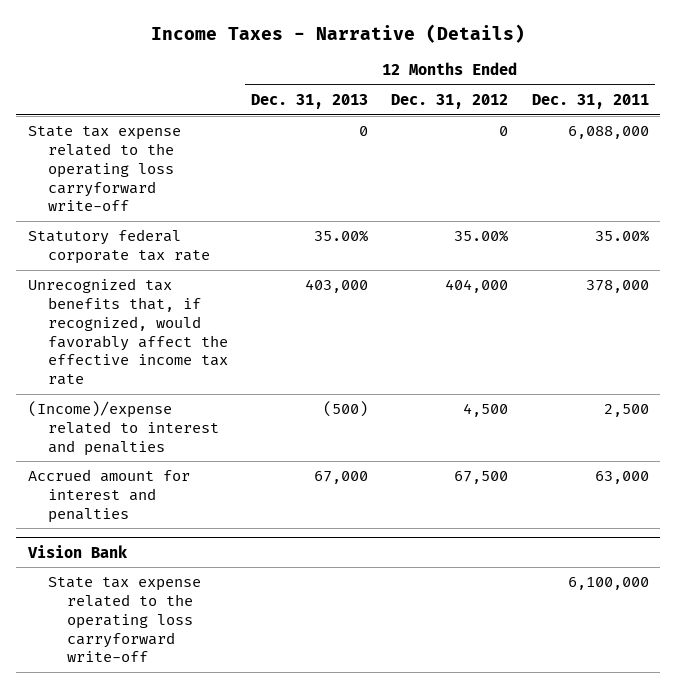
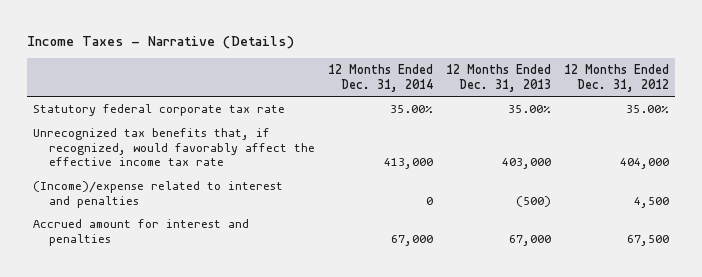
[531,94,649,110] Dec. 31, 2011 -> none
none -> [328,64,434,92] 12 Months Ended Dec. 31, 2014
[27,126,181,212] State tax expense related to the operating loss carryforward write-off -> none
[27,544,128,558] Vision Bank -> none
[47,577,201,663] State tax expense related to the operating loss carryforward write-off -> none

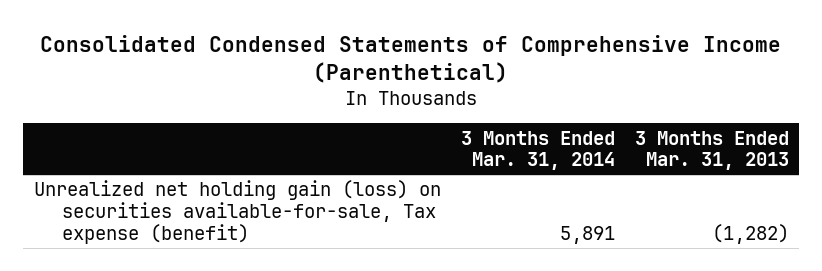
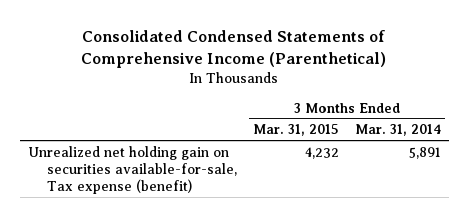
[634,130,789,171] 3 Months Ended Mar. 31, 2013 -> none
none -> [252,124,339,137] Mar. 31, 2015
[33,180,441,244] Unrealized net holding gain (loss) on securities available-for-sale, Tax expense (benefit) -> [28,145,237,195] Unrealized net holding gain on securities available-for-sale, Tax expense (benefit)

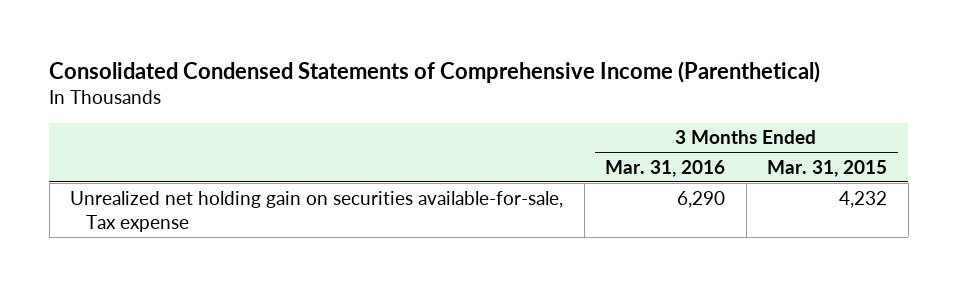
[354,124,441,137] Mar. 31, 2014 -> none
none -> [605,159,726,177] Mar. 31, 2016
[28,145,237,195] Unrealized net holding gain on securities available-for-sale, Tax expense (benefit) -> [70,190,564,232] Unrealized net holding gain on securities available-for-sale, Tax expense

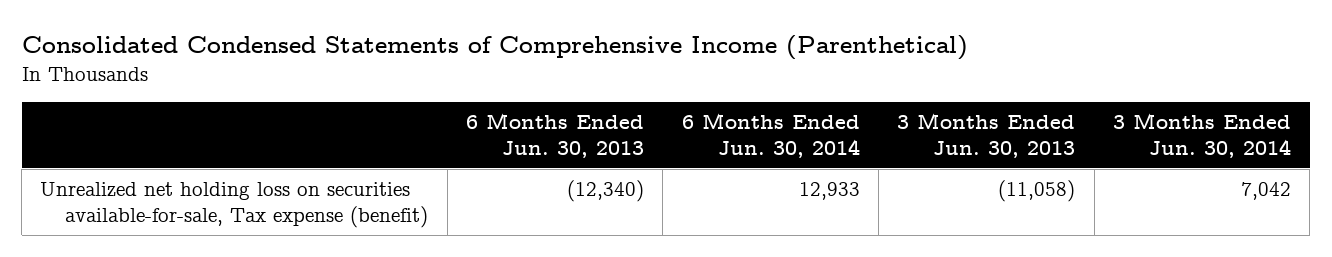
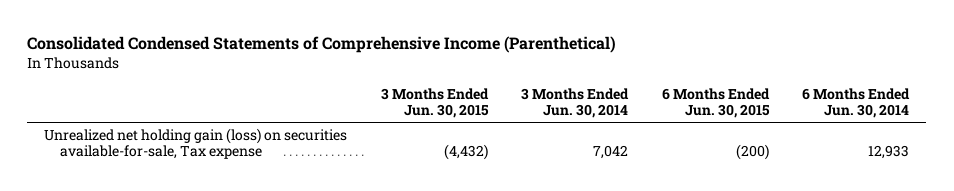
[465,112,644,158] 6 Months Ended Jun. 30, 2013 -> none
[897,112,1076,158] 3 Months Ended Jun. 30, 2013 -> none
none -> [380,88,489,119] 3 Months Ended Jun. 30, 2015
none -> [661,88,770,119] 6 Months Ended Jun. 30, 2015
[40,182,429,228] Unrealized net holding loss on securities available-for-sale, Tax expense (benefit) -> [44,128,348,160] Unrealized net holding gain (loss) on securities available-for-sale, Tax expense

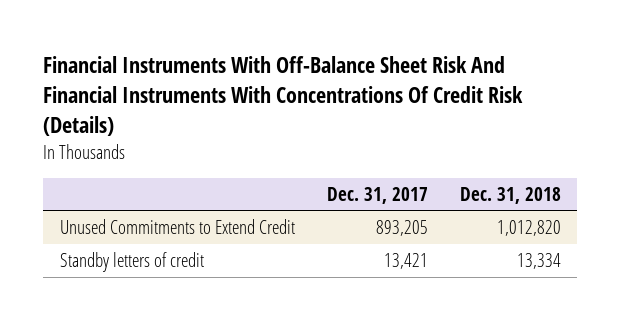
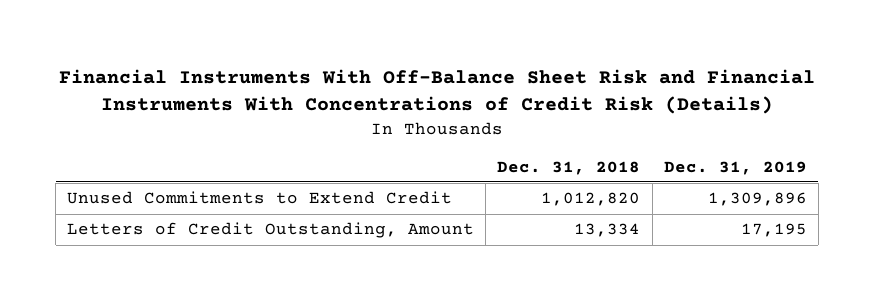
[43,56,524,136] Financial Instruments With Off-Balance Sheet Risk And Financial Instruments With Concentrations Of Credit Risk (Details) -> [58,68,815,115] Financial Instruments With Off-Balance Sheet Risk and Financial Instruments With Concentrations of Credit Risk (Details)
[326,187,428,205] Dec. 31, 2017 -> none
none -> [663,160,807,175] Dec. 31, 2019
[59,252,204,273] Standby letters of credit -> [67,222,475,239] Letters of Credit Outstanding, Amount

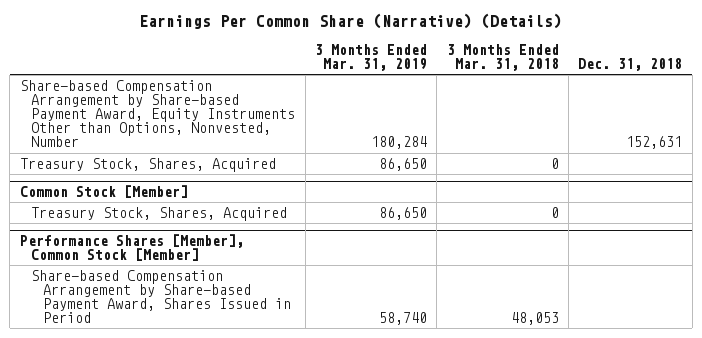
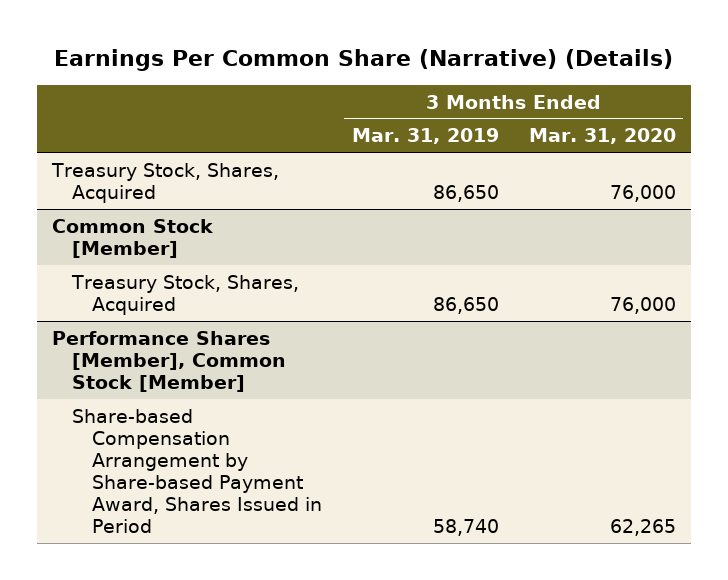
[446,43,559,71] 3 Months Ended Mar. 31, 2018 -> none
[578,57,683,71] Dec. 31, 2018 -> none
none -> [528,128,676,145] Mar. 31, 2020
[19,79,296,148] Share-based Compensation Arrangement by Share-based Payment Award, Equity Instruments Other than Options, Nonvested, Number -> none

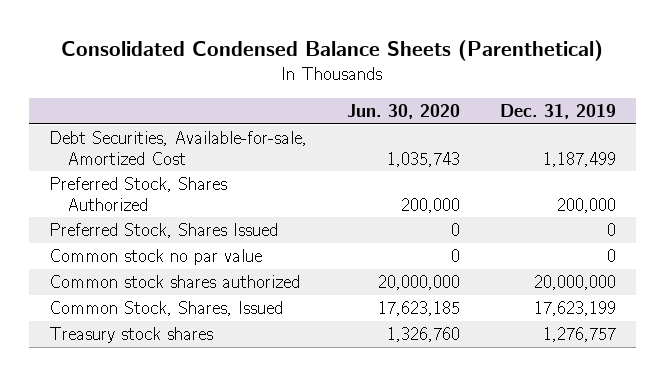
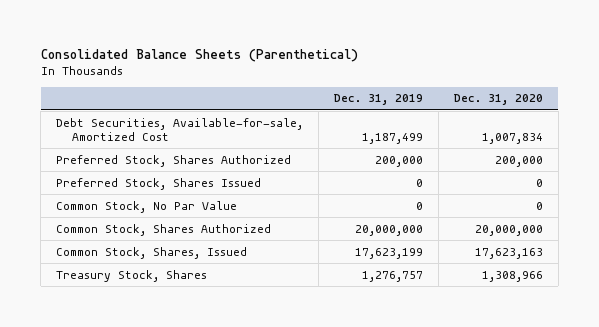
[61,40,604,62] Consolidated Condensed Balance Sheets (Parenthetical) -> [40,49,358,63] Consolidated Balance Sheets (Parenthetical)
[346,103,460,119] Jun. 30, 2020 -> none
none -> [453,94,543,106] Dec. 31, 2020
[48,248,262,265] Common stock no par value -> [56,200,238,213] Common Stock, No Par Value
[48,274,300,288] Common stock shares authorized -> [56,223,272,236] Common Stock, Shares Authorized
[48,326,213,343] Treasury stock shares -> [56,269,208,282] Treasury Stock, Shares

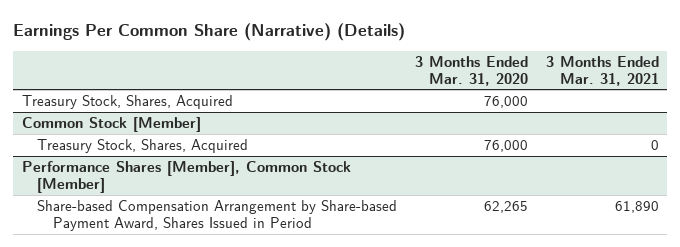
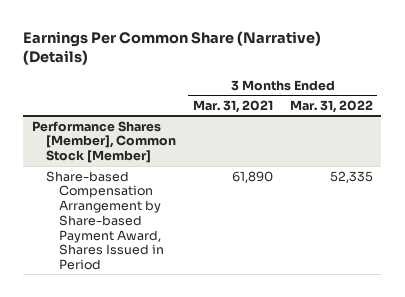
[414,55,528,86] 3 Months Ended Mar. 31, 2020 -> none
none -> [289,99,373,113] Mar. 31, 2022
[21,94,233,109] Treasury Stock, Shares, Acquired -> none
[21,116,201,132] Common Stock [Member] -> none
[37,138,249,153] Treasury Stock, Shares, Acquired -> none

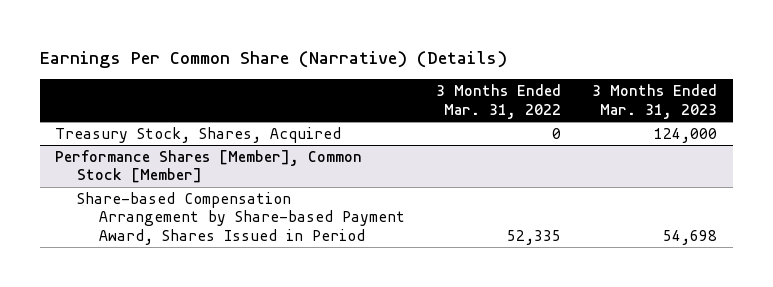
[192,99,273,113] Mar. 31, 2021 -> none
none -> [592,84,718,119] 3 Months Ended Mar. 31, 2023
none -> [55,126,342,143] Treasury Stock, Shares, Acquired

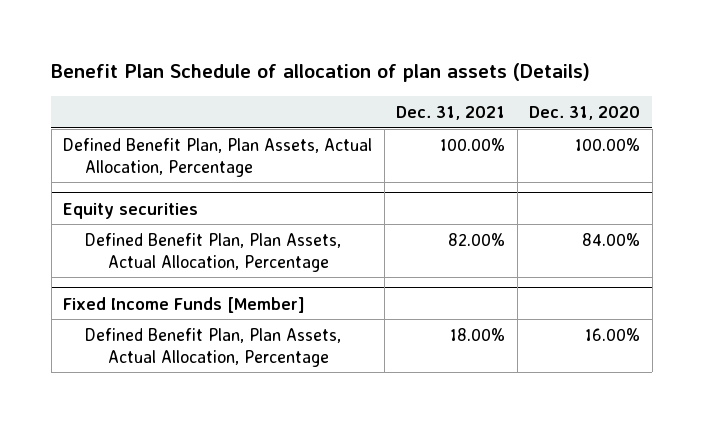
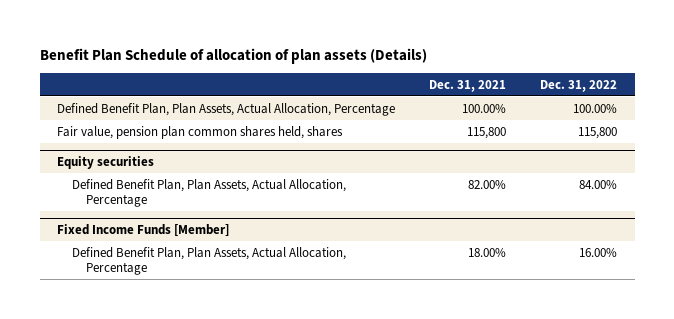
[529,105,641,120] Dec. 31, 2020 -> none
none -> [540,79,618,92] Dec. 31, 2022
none -> [57,125,344,139] Fair value, pension plan common shares held, shares

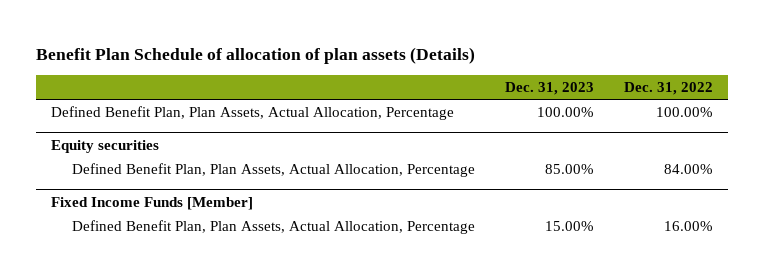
[429,79,507,92] Dec. 31, 2021 -> none
none -> [505,82,595,96] Dec. 31, 2023
[57,125,344,139] Fair value, pension plan common shares held, shares -> none

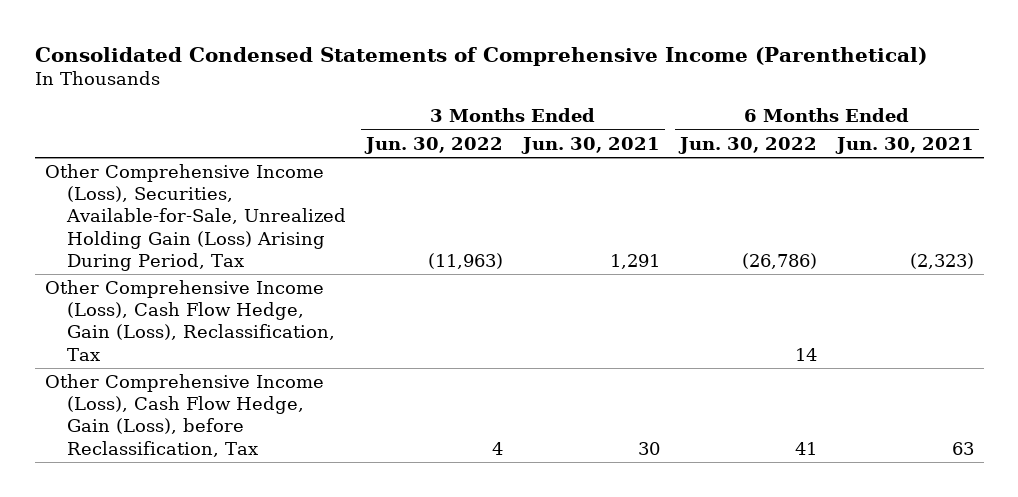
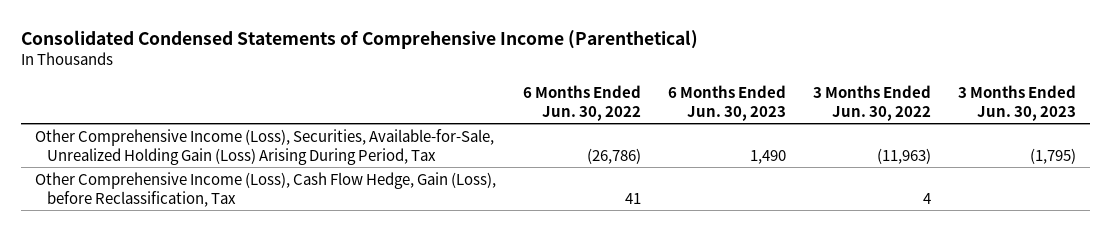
[521,136,661,154] Jun. 30, 2021 -> none
[834,136,974,154] Jun. 30, 2021 -> none
none -> [667,84,786,121] 6 Months Ended Jun. 30, 2023
none -> [958,84,1077,121] 3 Months Ended Jun. 30, 2023
[44,280,336,361] Other Comprehensive Income (Loss), Cash Flow Hedge, Gain (Loss), Reclassification, Tax -> none

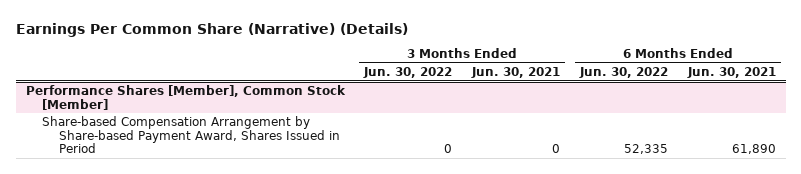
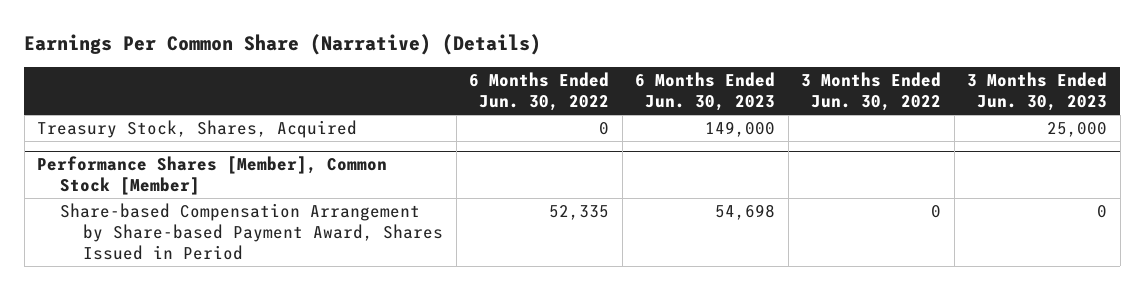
[471,66,561,78] Jun. 30, 2021 -> none
[686,66,776,78] Jun. 30, 2021 -> none
none -> [635,72,776,112] 6 Months Ended Jun. 30, 2023
none -> [967,72,1108,112] 3 Months Ended Jun. 30, 2023
none -> [37,119,358,138] Treasury Stock, Shares, Acquired

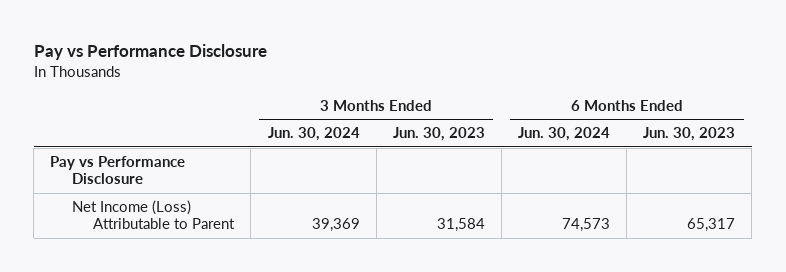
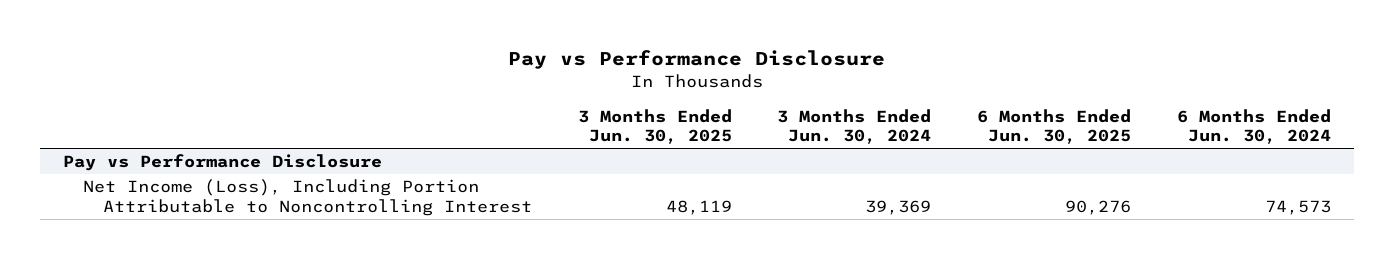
[392,127,485,142] Jun. 30, 2023 -> none
[643,127,736,142] Jun. 30, 2023 -> none
none -> [577,108,732,145] 3 Months Ended Jun. 30, 2025
none -> [977,108,1132,145] 6 Months Ended Jun. 30, 2025
[71,200,236,230] Net Income (Loss) Attributable to Parent -> [83,179,533,216] Net Income (Loss), Including Portion Attributable to Noncontrolling Interest

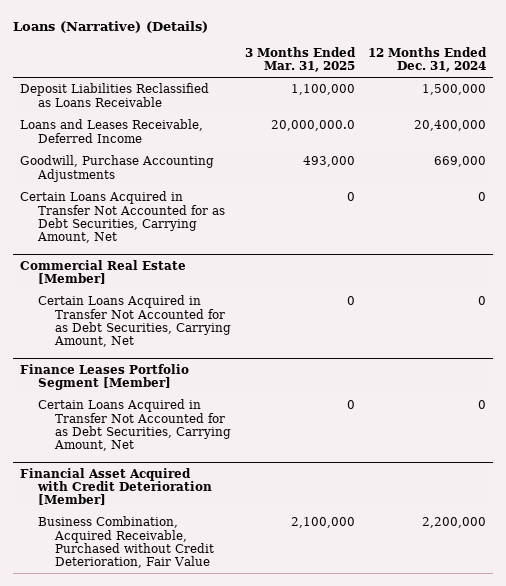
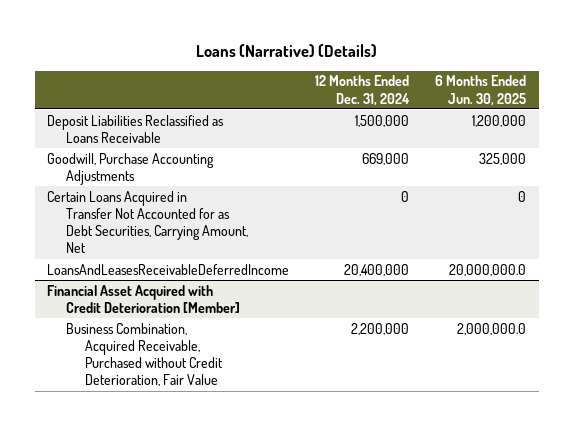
[244,47,356,73] 3 Months Ended Mar. 31, 2025 -> none
none -> [434,75,526,106] 6 Months Ended Jun. 30, 2025
[19,119,203,143] Loans and Leases Receivable, Deferred Income -> none
[19,259,186,285] Commercial Real Estate [Member] -> none
[37,295,232,348] Certain Loans Acquired in Transfer Not Accounted for as Debt Securities, Carrying Amount, Net -> none
[19,363,189,391] Finance Leases Portfolio Segment [Member] -> none
[37,399,232,452] Certain Loans Acquired in Transfer Not Accounted for as Debt Securities, Carrying Amount, Net -> none
none -> [47,263,290,275] LoansAndLeasesReceivableDeferredIncome

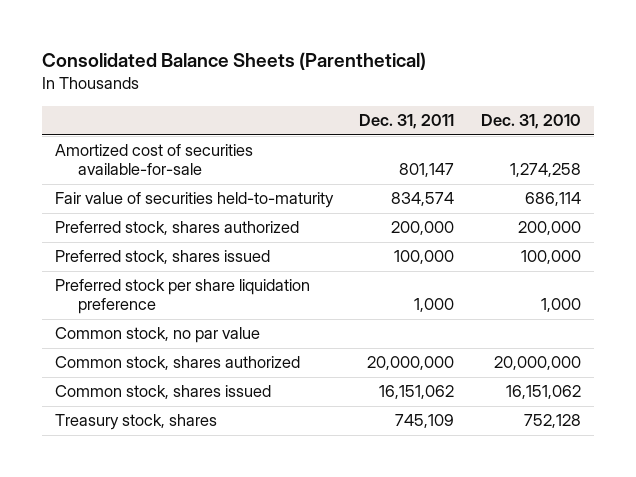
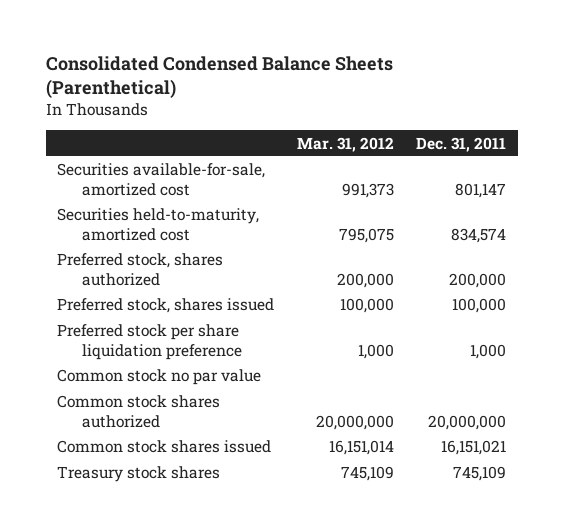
[41,52,426,71] Consolidated Balance Sheets (Parenthetical) -> [45,55,393,98] Consolidated Condensed Balance Sheets (Parenthetical)
[480,114,581,130] Dec. 31, 2010 -> none
none -> [296,136,394,152] Mar. 31, 2012
[54,144,253,176] Amortized cost of securities available-for-sale -> [56,163,265,196] Securities available-for-sale, amortized cost
[54,192,334,209] Fair value of securities held-to-maturity -> [56,208,259,241] Securities held-to-maturity, amortized cost
[54,327,260,344] Common stock, no par value -> [56,369,261,386] Common stock no par value
[54,356,300,371] Common stock, shares authorized -> [56,395,220,428] Common stock shares authorized
[54,385,271,400] Common stock, shares issued -> [56,440,271,454] Common stock shares issued
[379,385,455,400] 16,151,062 -> [441,440,507,456] 16,151,021
[54,414,217,431] Treasury stock, shares -> [56,466,220,483] Treasury stock shares

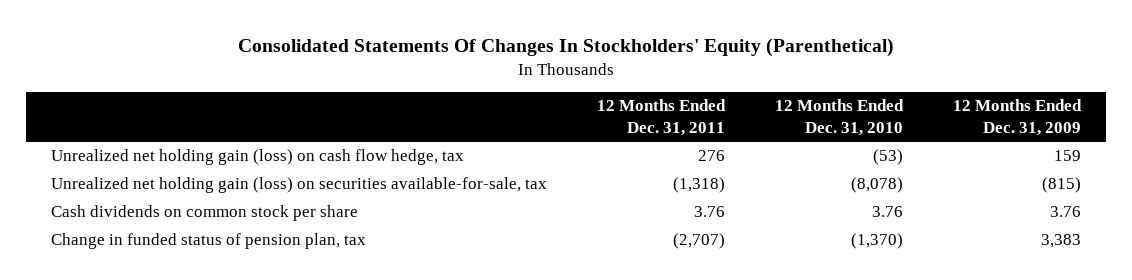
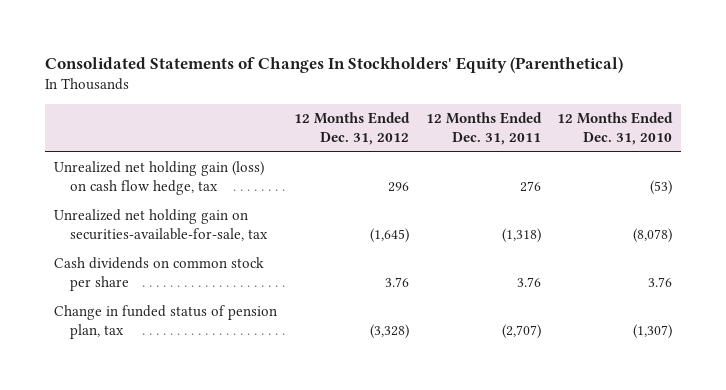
[238,38,895,58] Consolidated Statements Of Changes In Stockholders' Equity (Parenthetical) -> [45,56,624,73] Consolidated Statements of Changes In Stockholders' Equity (Parenthetical)
[953,99,1083,136] 12 Months Ended Dec. 31, 2009 -> none
none -> [293,112,410,145] 12 Months Ended Dec. 31, 2012
[51,177,548,194] Unrealized net holding gain (loss) on securities available-for-sale, tax -> [53,209,268,242] Unrealized net holding gain on securities-available-for-sale, tax
[851,233,904,250] (1,370) -> [633,324,673,340] (1,307)

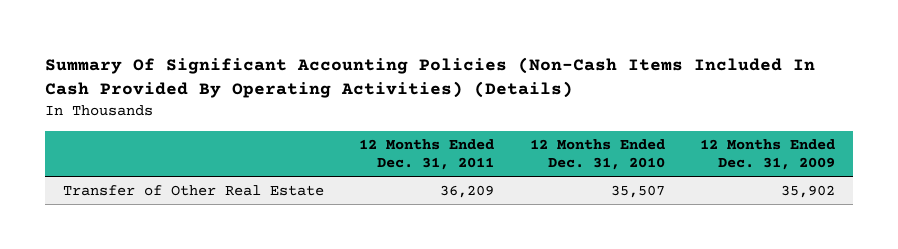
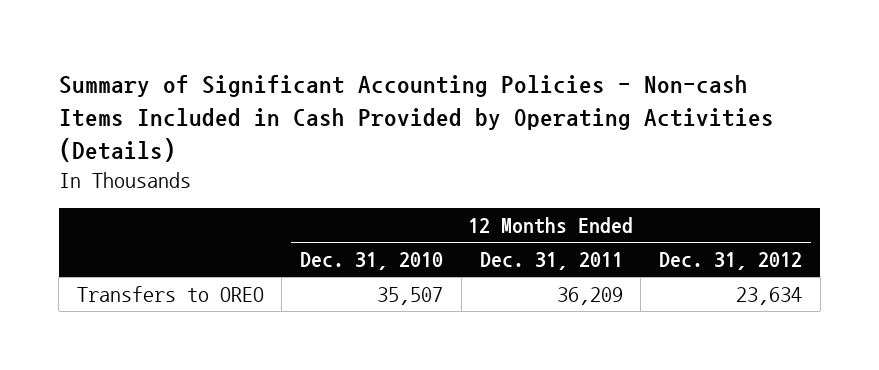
[45,56,816,99] Summary Of Significant Accounting Policies (Non-Cash Items Included In Cash Provided By Operating Activities) (Details) -> [58,74,774,162] Summary of Significant Accounting Policies - Non-cash Items Included in Cash Provided by Operating Activities (Details)
[699,139,835,171] 12 Months Ended Dec. 31, 2009 -> none
none -> [658,251,802,270] Dec. 31, 2012
[63,185,325,197] Transfer of Other Real Estate -> [76,285,264,302] Transfers to OREO

